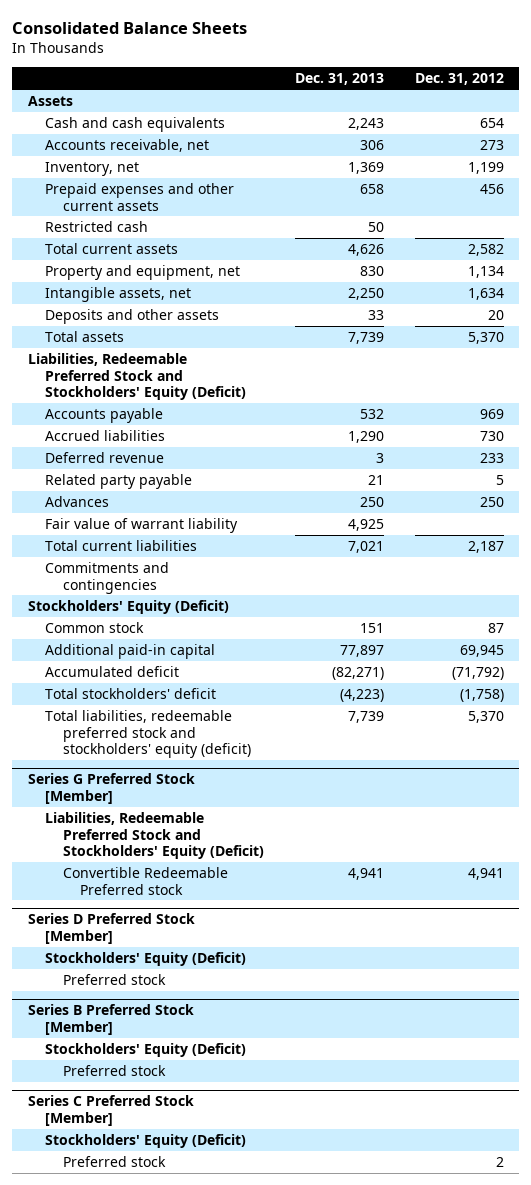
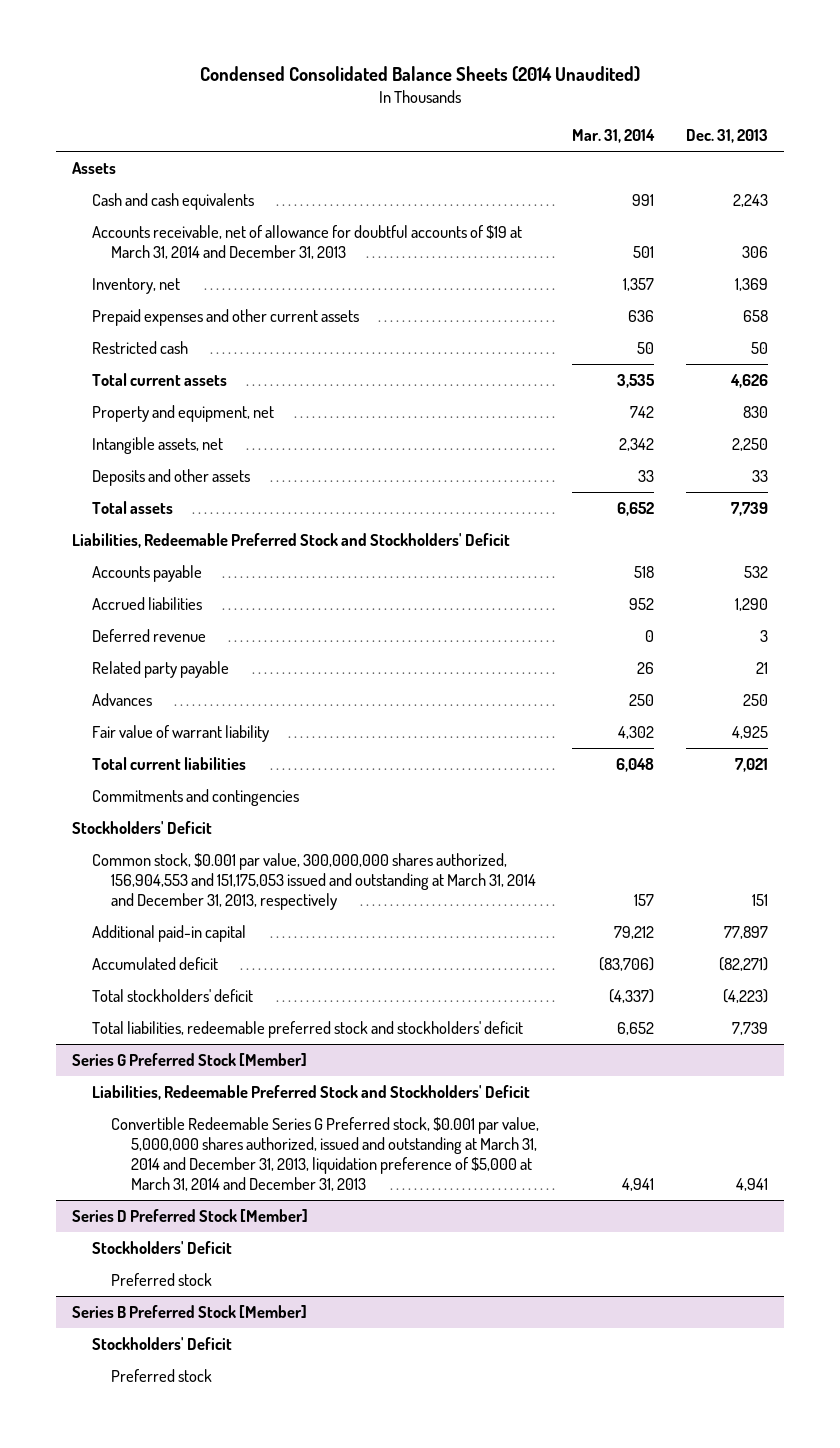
[12,22,248,35] Consolidated Balance Sheets -> [199,66,640,83] Condensed Consolidated Balance Sheets (2014 Unaudited)
[414,73,504,86] Dec. 31, 2012 -> none
none -> [571,129,655,144] Mar. 31, 2014
[45,139,210,153] Accounts receivable, net -> [91,224,522,259] Accounts receivable, net of allowance for doubtful accounts of $19 at March 31, 2014 and December 31, 2013
[27,353,247,401] Liabilities, Redeemable Preferred Stock and Stockholders' Equity (Deficit) -> [71,532,510,548] Liabilities, Redeemable Preferred Stock and Stockholders' Deficit
[27,600,229,615] Stockholders' Equity (Deficit) -> [71,820,212,834] Stockholders' Deficit
[45,622,145,634] Common stock -> [91,852,537,910] Common stock, $0.001 par value, 300,000,000 shares authorized, 156,904,553 and 151,175,053 issued and outstanding at March 31, 2014 and December 31, 2013, respectively
[45,710,251,759] Total liabilities, redeemable preferred stock and stockholders' equity (deficit) -> [91,1020,523,1038] Total liabilities, redeemable preferred stock and stockholders' deficit
[45,812,264,860] Liabilities, Redeemable Preferred Stock and Stockholders' Equity (Deficit) -> [91,1084,530,1100] Liabilities, Redeemable Preferred Stock and Stockholders' Deficit
[62,867,228,895] Convertible Redeemable Preferred stock -> [111,1116,540,1191] Convertible Redeemable Series G Preferred stock, $0.001 par value, 5,000,000 shares authorized, issued and outstanding at March 31, 2014 and December 31, 2013, liquidation preference of $5,000 at March 31, 2014 and December 31, 2013
[45,952,247,967] Stockholders' Equity (Deficit) -> [91,1240,232,1254] Stockholders' Deficit
[62,1065,166,1077] Preferred stock -> none
[27,1095,194,1126] Series C Preferred Stock [Member] -> none
[45,1134,247,1149] Stockholders' Equity (Deficit) -> none
[45,1043,247,1058] Stockholders' Equity (Deficit) -> [91,1336,232,1350] Stockholders' Deficit

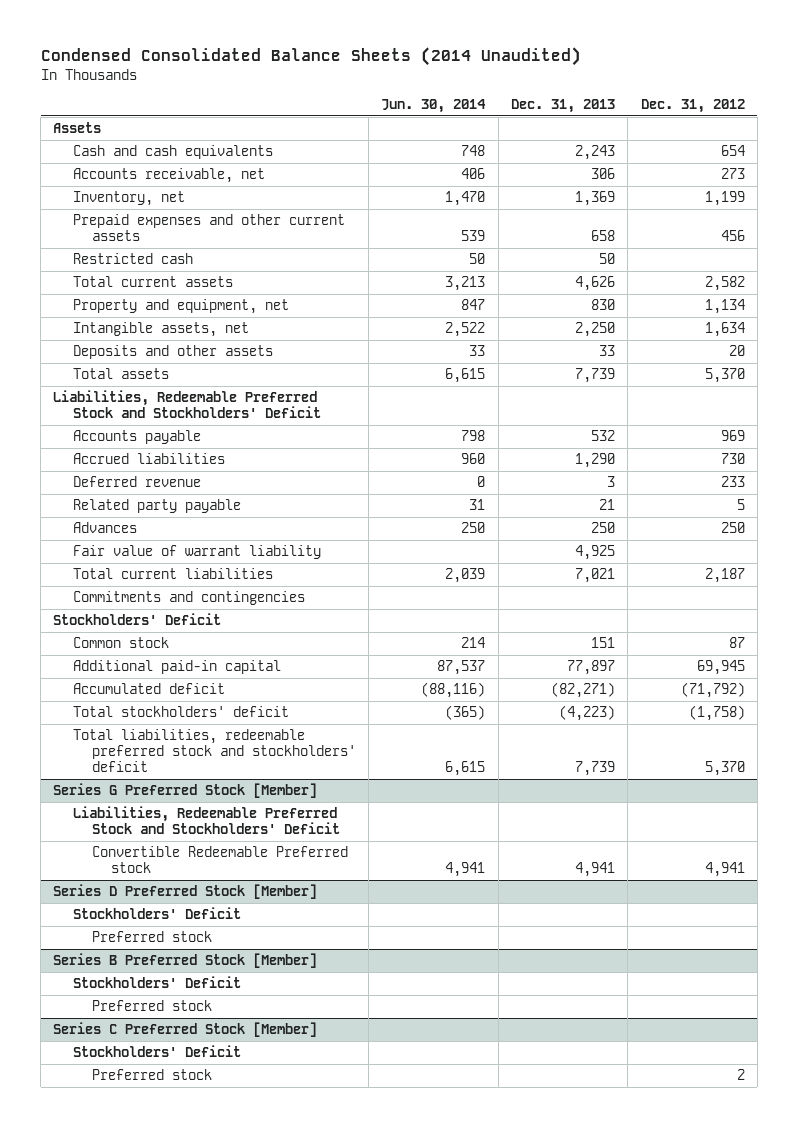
[571,129,655,144] Mar. 31, 2014 -> none
none -> [381,98,487,113] Jun. 30, 2014
none -> [640,98,745,113] Dec. 31, 2012
[91,224,522,259] Accounts receivable, net of allowance for doubtful accounts of $19 at March 31, 2014 and December 31, 2013 -> [72,167,265,183] Accounts receivable, net
[91,852,537,910] Common stock, $0.001 par value, 300,000,000 shares authorized, 156,904,553 and 151,175,053 issued and outstanding at March 31, 2014 and December 31, 2013, respectively -> [72,636,169,648] Common stock
[111,1116,540,1191] Convertible Redeemable Series G Preferred stock, $0.001 par value, 5,000,000 shares authorized, issued and outstanding at March 31, 2014 and December 31, 2013, liquidation preference of $5,000 at March 31, 2014 and December 31, 2013 -> [91,845,348,873] Convertible Redeemable Preferred stock
none -> [53,1021,318,1037] Series C Preferred Stock [Member]
none -> [72,1044,241,1057] Stockholders' Deficit
none -> [91,1068,212,1080] Preferred stock

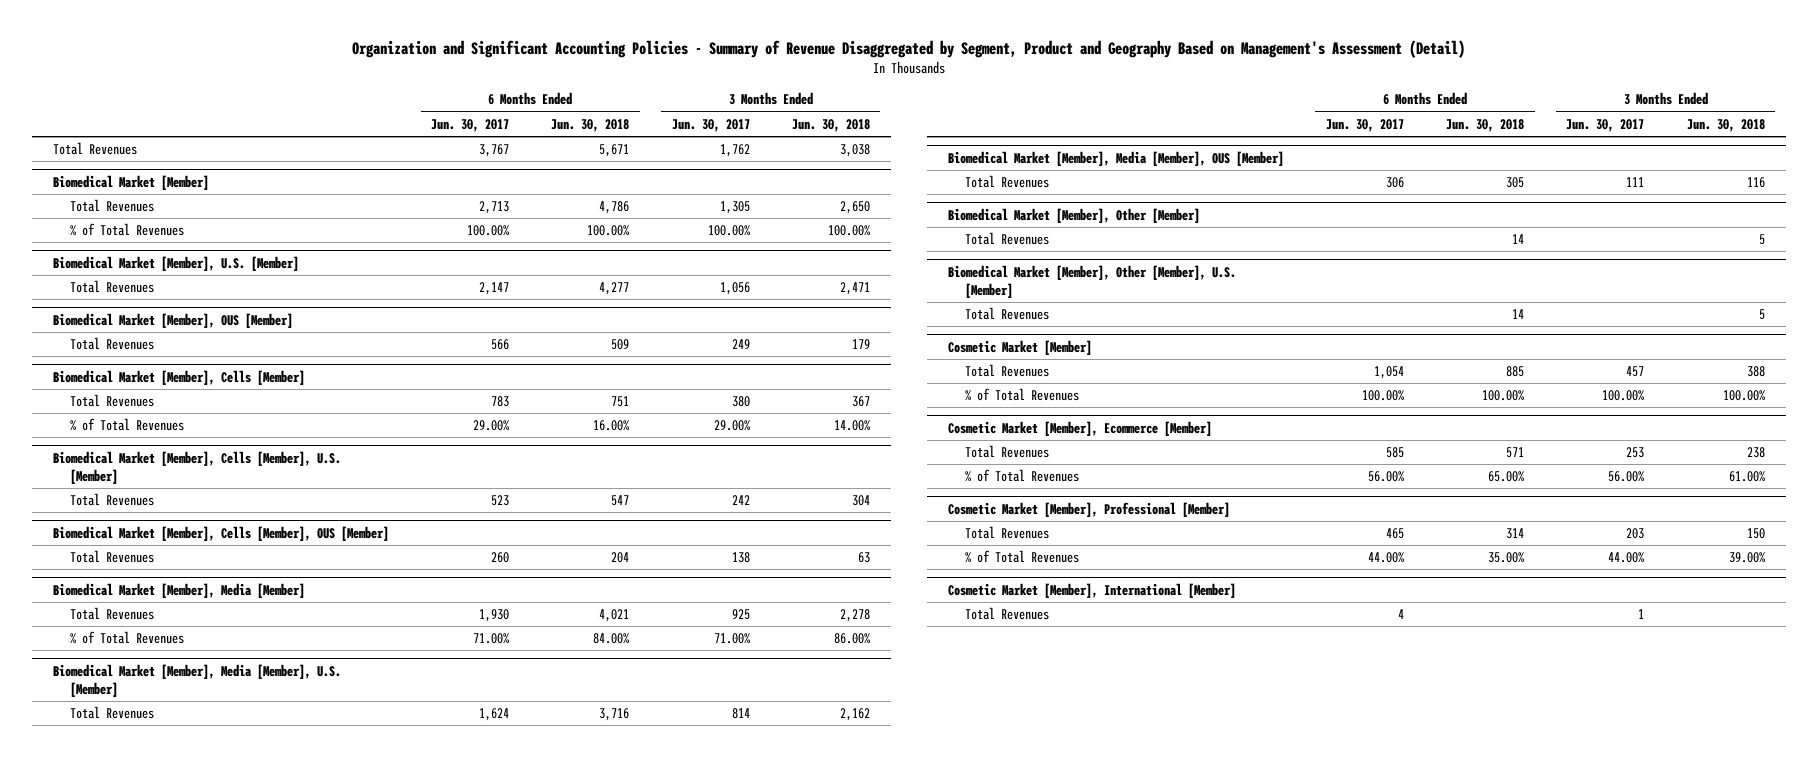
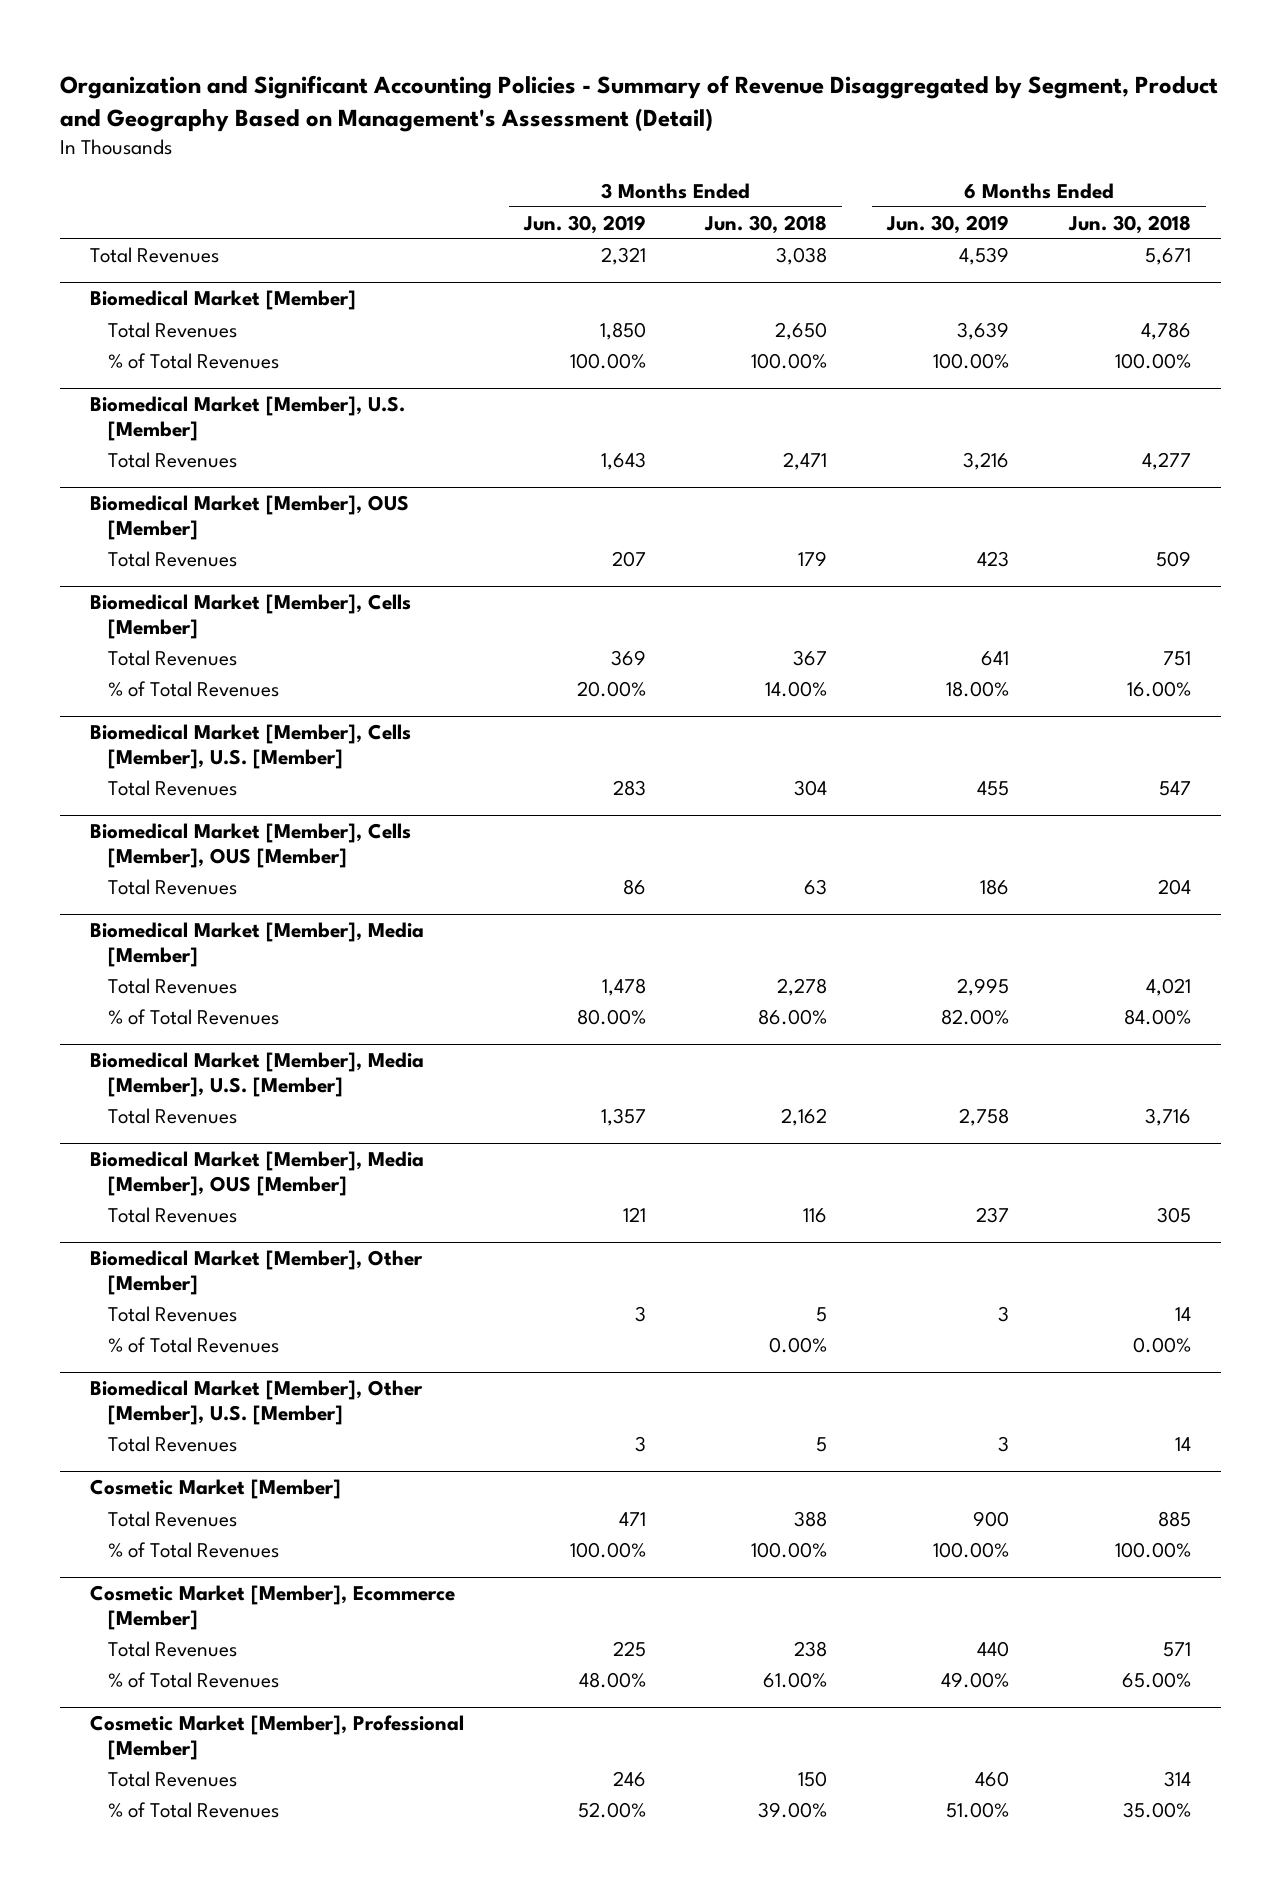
[431,118,510,132] Jun. 30, 2017 -> none
[671,118,750,132] Jun. 30, 2017 -> none
none -> [522,214,646,234] Jun. 30, 2019
none -> [886,214,1010,234] Jun. 30, 2019
none -> [107,1336,279,1353] % of Total Revenues
[947,583,1236,599] Cosmetic Market [Member], International [Member] -> none
[965,607,1050,621] Total Revenues -> none

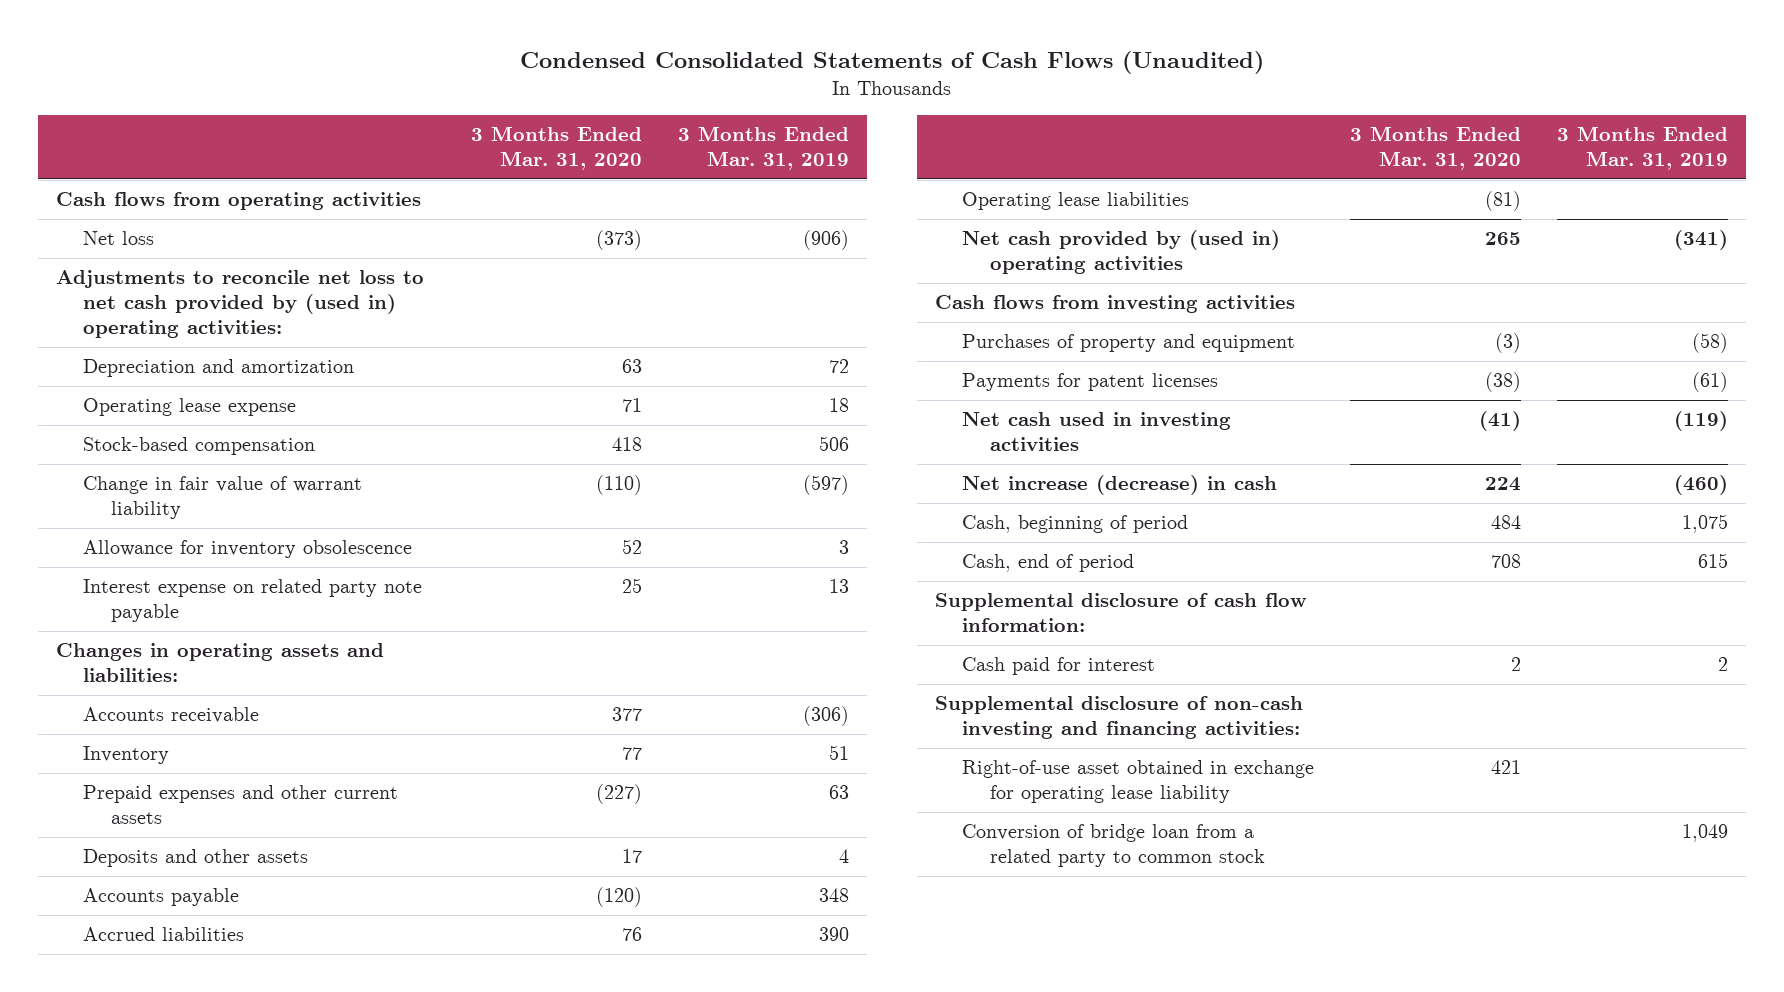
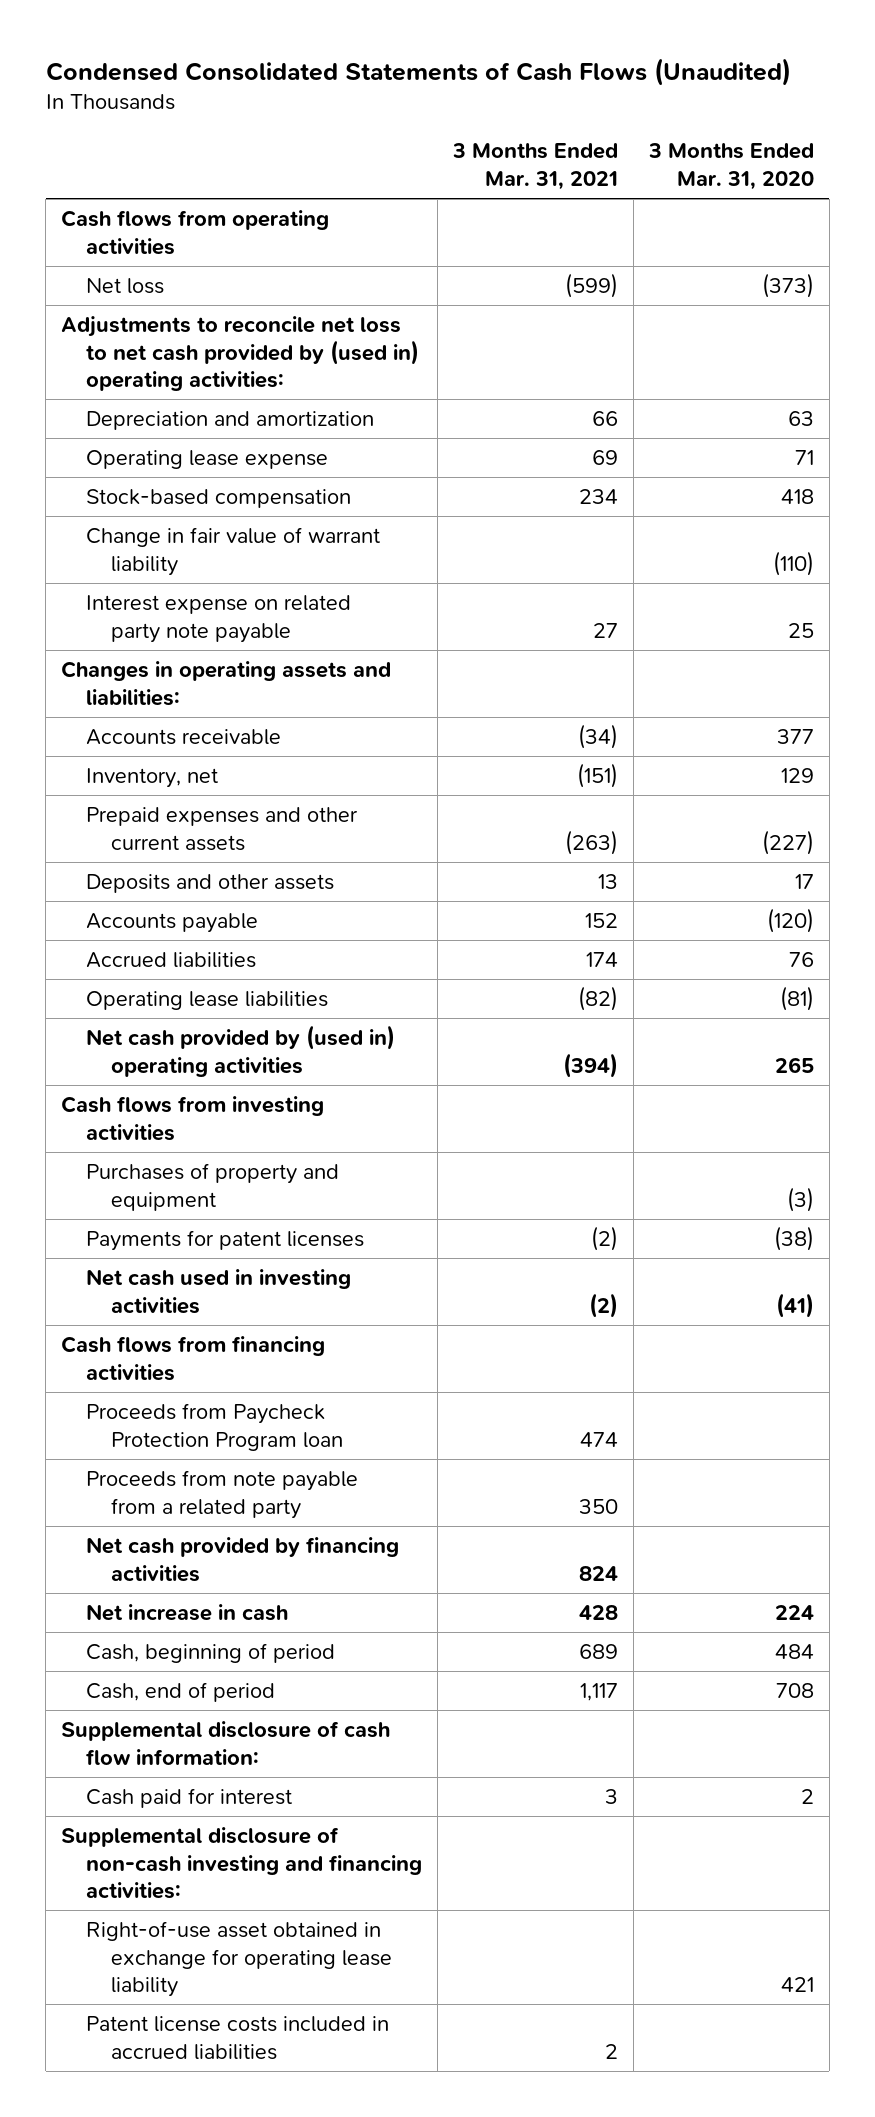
[678,126,850,171] 3 Months Ended Mar. 31, 2019 -> none
none -> [451,143,618,190] 3 Months Ended Mar. 31, 2021
[83,540,413,559] Allowance for inventory obsolescence -> none
[83,746,170,765] Inventory -> [86,768,219,789] Inventory, net
[622,747,643,761] 77 -> [780,768,814,784] 129
none -> [61,1336,326,1381] Cash flows from financing activities
none -> [86,1403,343,1451] Proceeds from Paycheck Protection Program loan
none -> [86,1470,359,1519] Proceeds from note payable from a related party
none -> [86,1537,400,1582] Net cash provided by financing activities
[962,475,1278,496] Net increase (decrease) in cash -> [86,1604,289,1622] Net increase in cash
[962,824,1265,868] Conversion of bridge loan from a related party to common stock -> none
none -> [86,2016,390,2060] Patent license costs included in accrued liabilities

